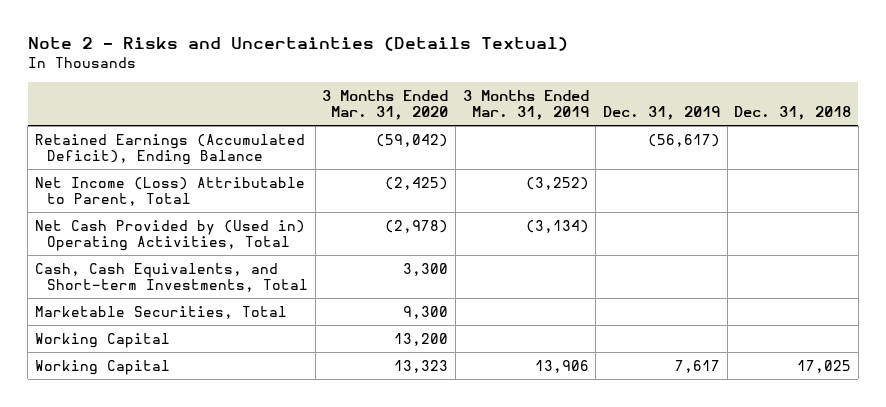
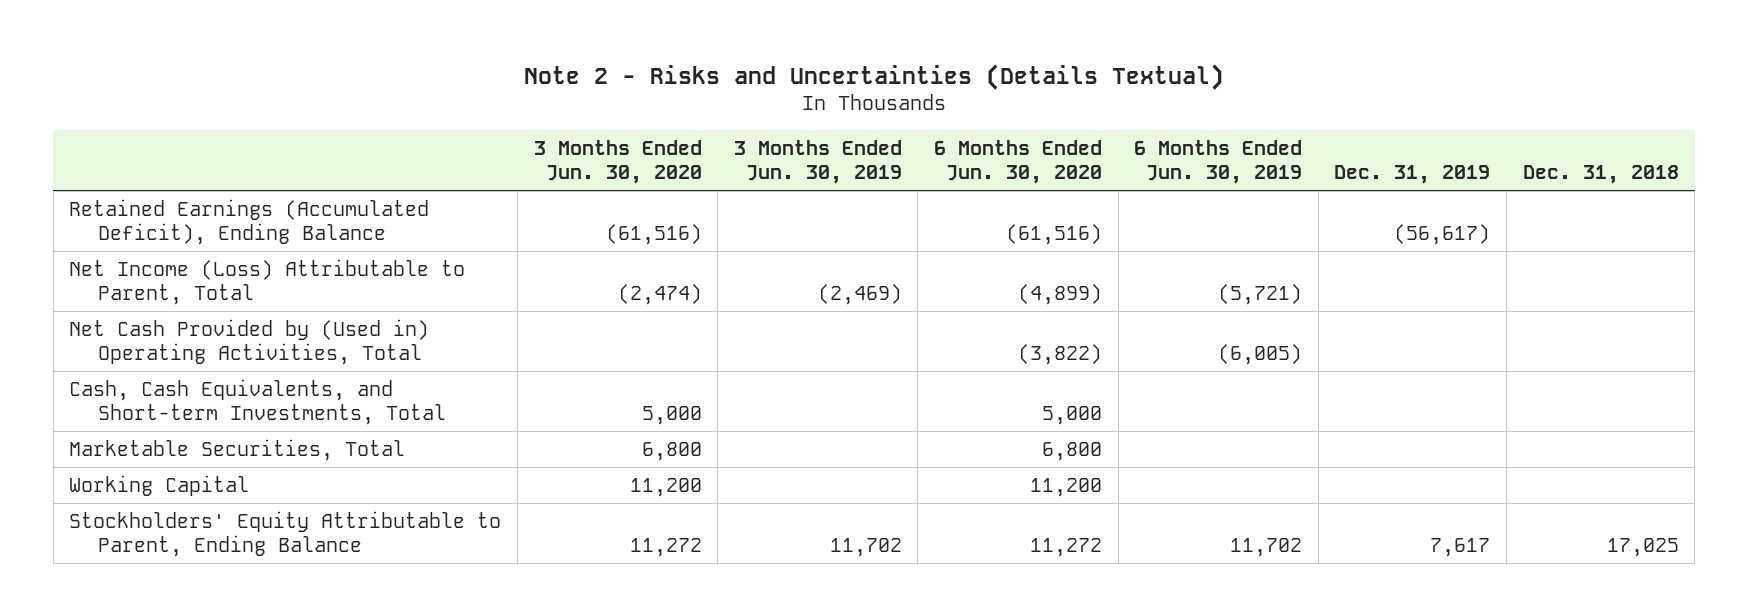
[322,89,449,120] 3 Months Ended Mar. 31, 2020 -> none
[462,89,589,120] 3 Months Ended Mar. 31, 2019 -> none
none -> [533,139,702,185] 3 Months Ended Jun. 30, 2020
none -> [733,139,902,185] 3 Months Ended Jun. 30, 2019
none -> [934,139,1103,185] 6 Months Ended Jun. 30, 2020
none -> [1134,139,1303,185] 6 Months Ended Jun. 30, 2019
[35,359,171,375] Working Capital -> [69,510,502,558] Stockholders' Equity Attributable to Parent, Ending Balance

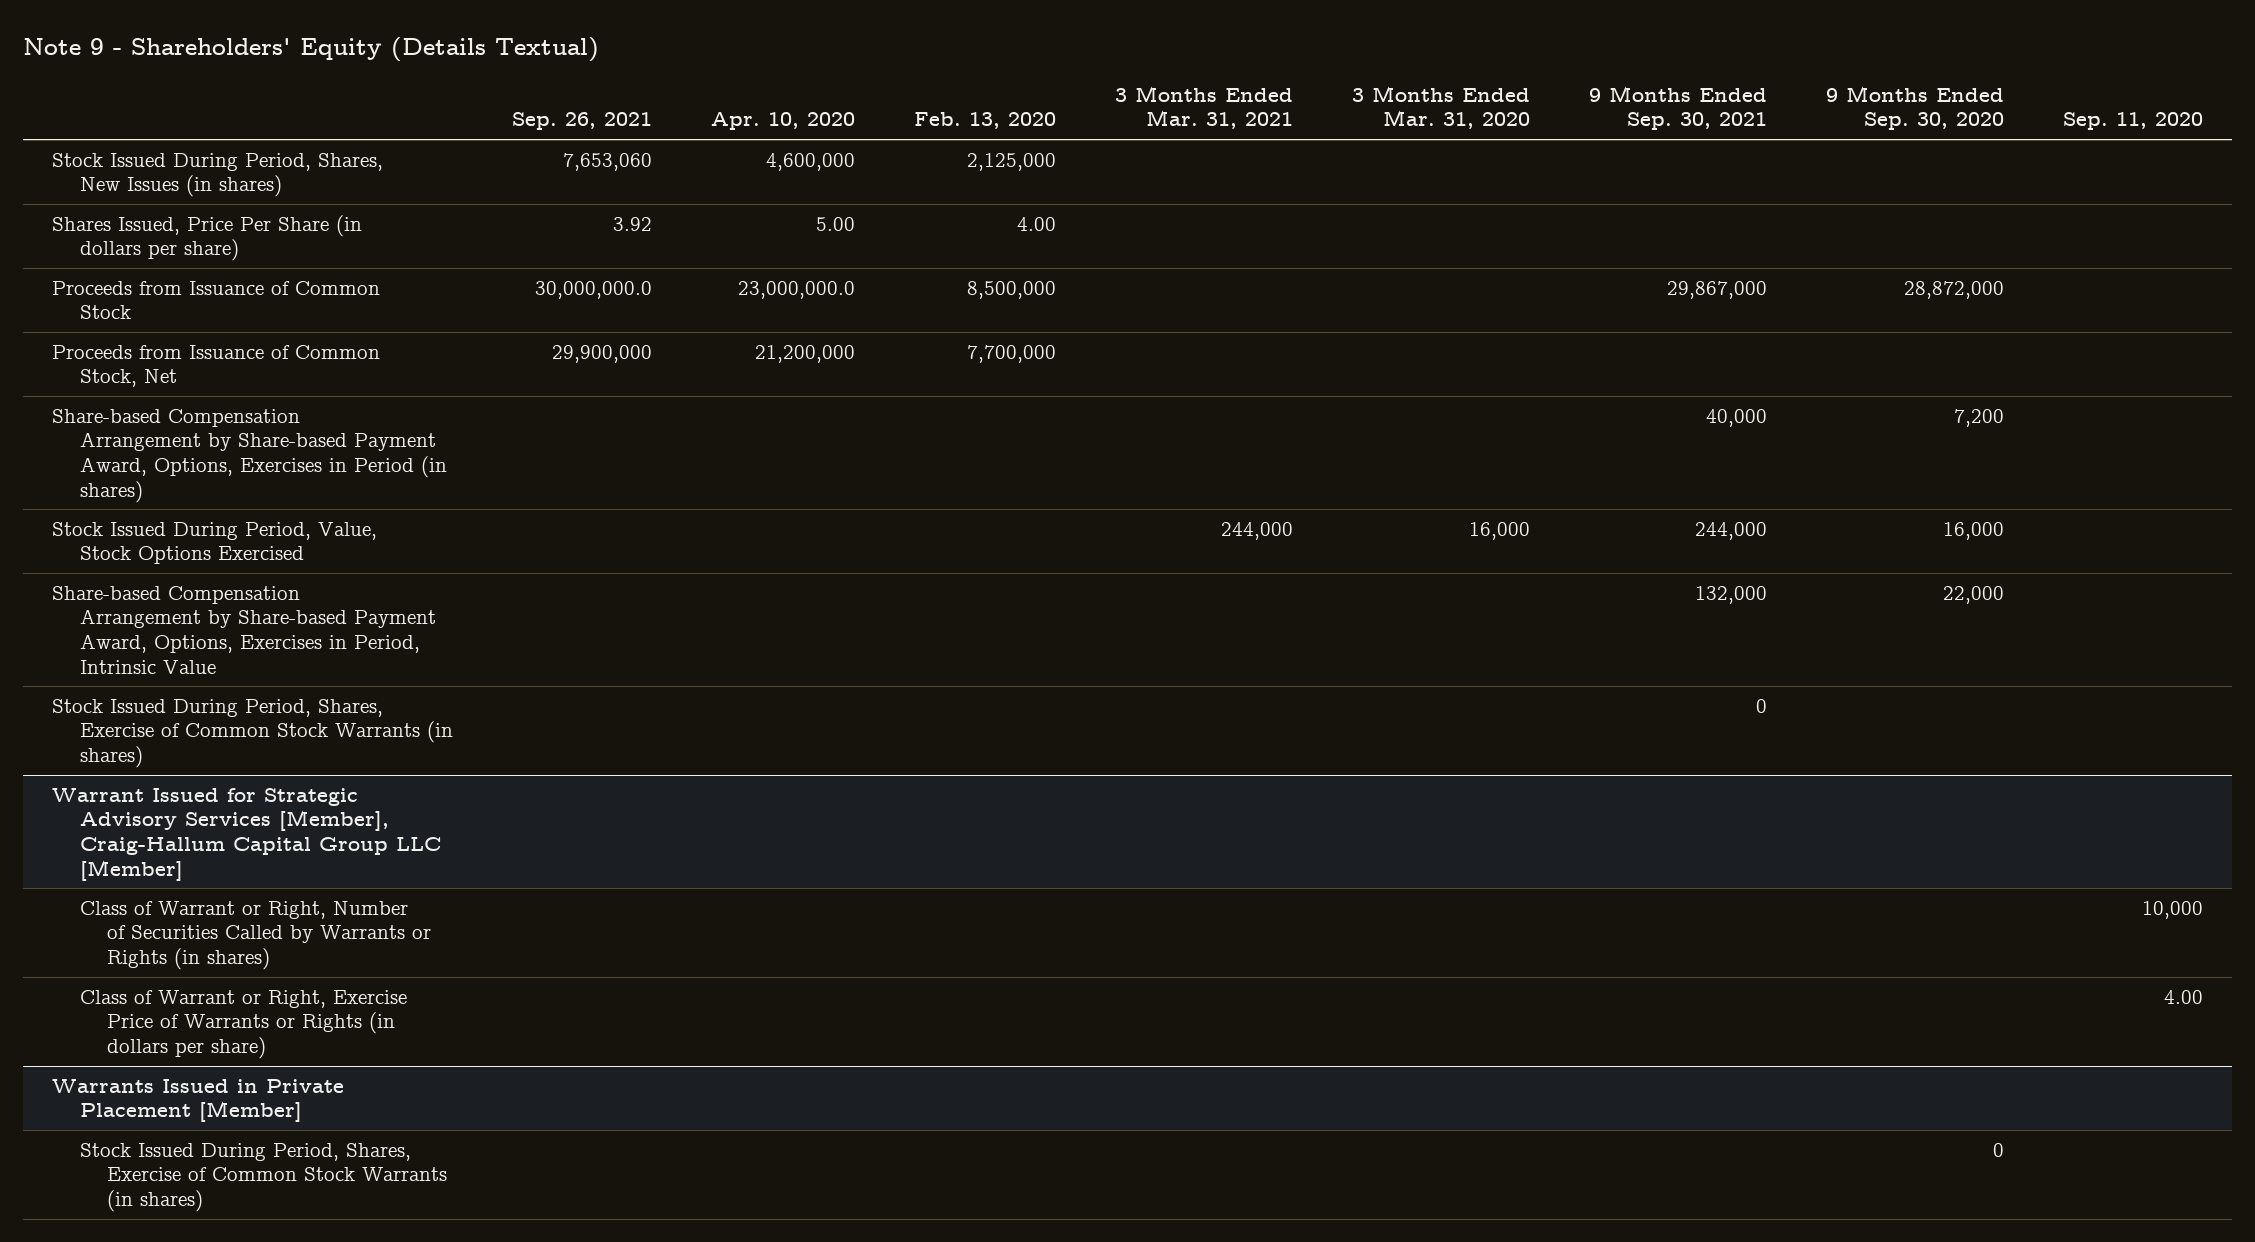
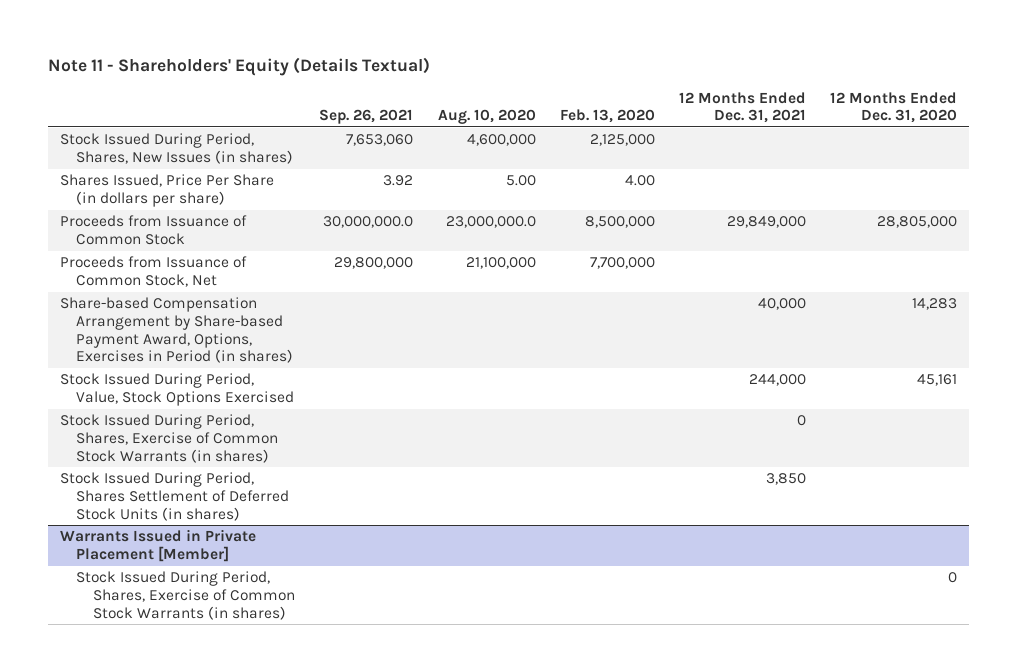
[22,36,599,62] Note 9 - Shareholders' Equity (Details Textual) -> [47,57,430,77] Note 11 - Shareholders' Equity (Details Textual)
[710,112,855,131] Apr. 10, 2020 -> none
[1114,85,1293,130] 3 Months Ended Mar. 31, 2021 -> none
[1351,85,1530,130] 3 Months Ended Mar. 31, 2020 -> none
[1588,85,1767,131] 9 Months Ended Sep. 30, 2021 -> none
[1825,85,2004,131] 9 Months Ended Sep. 30, 2020 -> none
[2062,112,2203,131] Sep. 11, 2020 -> none
none -> [437,109,536,125] Aug. 10, 2020
none -> [678,91,806,124] 12 Months Ended Dec. 31, 2021
none -> [830,91,958,124] 12 Months Ended Dec. 31, 2020
[551,344,652,363] 29,900,000 -> [334,257,414,270] 29,800,000
[52,585,436,674] Share-based Compensation Arrangement by Share-based Payment Award, Options, Exercises in Period, Intrinsic Value -> none
[52,787,441,881] Warrant Issued for Strategic Advisory Services [Member], Craig-Hallum Capital Group LLC [Member] -> none
[79,900,432,971] Class of Warrant or Right, Number of Securities Called by Warrants or Rights (in shares) -> none
[79,989,407,1060] Class of Warrant or Right, Exercise Price of Warrants or Rights (in dollars per share) -> none
none -> [59,472,290,521] Stock Issued During Period, Shares Settlement of Deferred Stock Units (in shares)

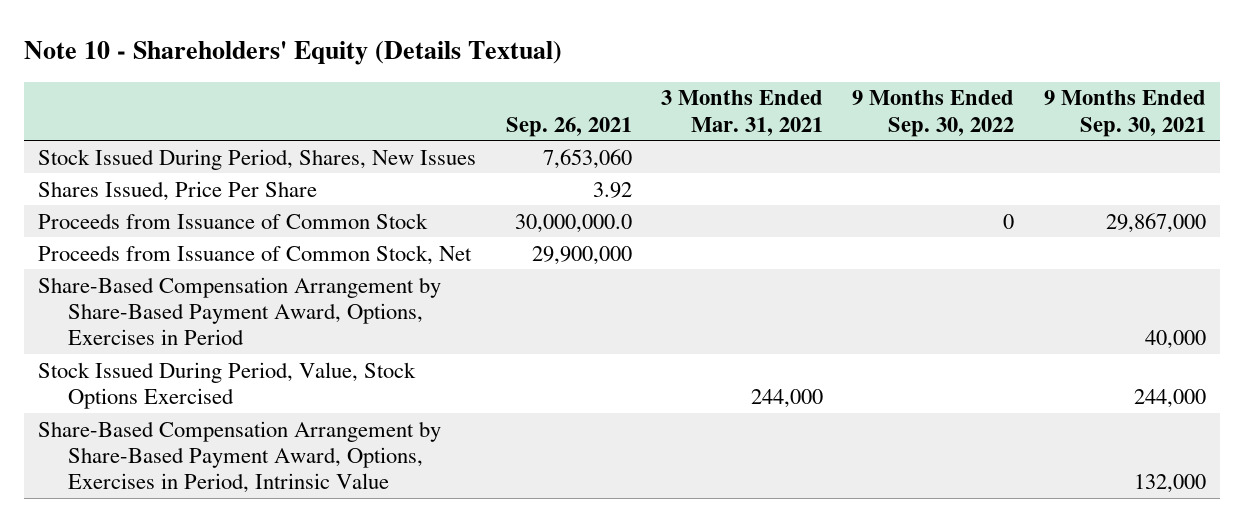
[47,57,430,77] Note 11 - Shareholders' Equity (Details Textual) -> [23,40,562,65] Note 10 - Shareholders' Equity (Details Textual)
[437,109,536,125] Aug. 10, 2020 -> none
[559,109,655,124] Feb. 13, 2020 -> none
[678,91,806,124] 12 Months Ended Dec. 31, 2021 -> none
[830,91,958,124] 12 Months Ended Dec. 31, 2020 -> none
none -> [661,90,824,136] 3 Months Ended Mar. 31, 2021
none -> [852,90,1015,137] 9 Months Ended Sep. 30, 2022
none -> [1043,90,1206,137] 9 Months Ended Sep. 30, 2021
[59,133,294,164] Stock Issued During Period, Shares, New Issues (in shares) -> [38,148,477,170] Stock Issued During Period, Shares, New Issues
[59,174,274,207] Shares Issued, Price Per Share (in dollars per share) -> [38,180,318,201] Shares Issued, Price Per Share
[334,257,414,270] 29,800,000 -> [531,245,632,265] 29,900,000
[59,297,294,364] Share-based Compensation Arrangement by Share-based Payment Award, Options, Exercises in Period (in shares) -> [38,276,442,346] Share-Based Compensation Arrangement by Share-Based Payment Award, Options, Exercises in Period
[59,414,279,463] Stock Issued During Period, Shares, Exercise of Common Stock Warrants (in shares) -> none
[59,472,290,521] Stock Issued During Period, Shares Settlement of Deferred Stock Units (in shares) -> none
[59,529,256,562] Warrants Issued in Private Placement [Member] -> none
[76,571,296,620] Stock Issued During Period, Shares, Exercise of Common Stock Warrants (in shares) -> none
none -> [38,420,442,494] Share-Based Compensation Arrangement by Share-Based Payment Award, Options, Exercises in Period, Intrinsic Value

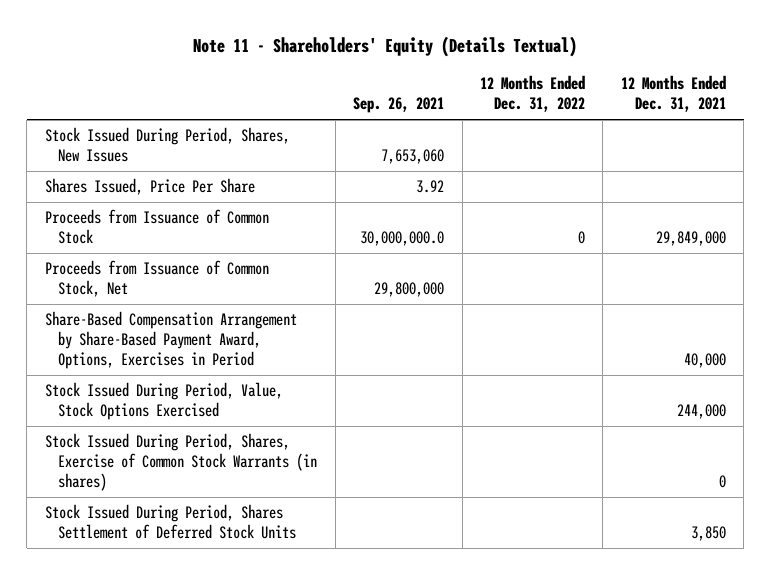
[23,40,562,65] Note 10 - Shareholders' Equity (Details Textual) -> [193,36,578,58] Note 11 - Shareholders' Equity (Details Textual)
[661,90,824,136] 3 Months Ended Mar. 31, 2021 -> none
[852,90,1015,137] 9 Months Ended Sep. 30, 2022 -> none
[1043,90,1206,137] 9 Months Ended Sep. 30, 2021 -> none
none -> [479,75,585,113] 12 Months Ended Dec. 31, 2022
none -> [620,75,726,113] 12 Months Ended Dec. 31, 2021
[531,245,632,265] 29,900,000 -> [374,282,445,298] 29,800,000
[38,420,442,494] Share-Based Compensation Arrangement by Share-Based Payment Award, Options, Exercises in Period, Intrinsic Value -> none
none -> [44,433,318,492] Stock Issued During Period, Shares, Exercise of Common Stock Warrants (in shares)
none -> [44,504,297,540] Stock Issued During Period, Shares Settlement of Deferred Stock Units

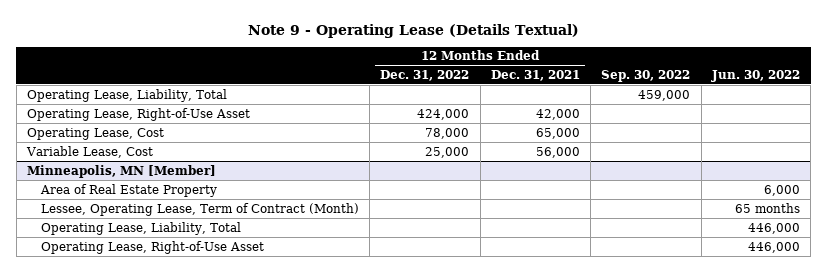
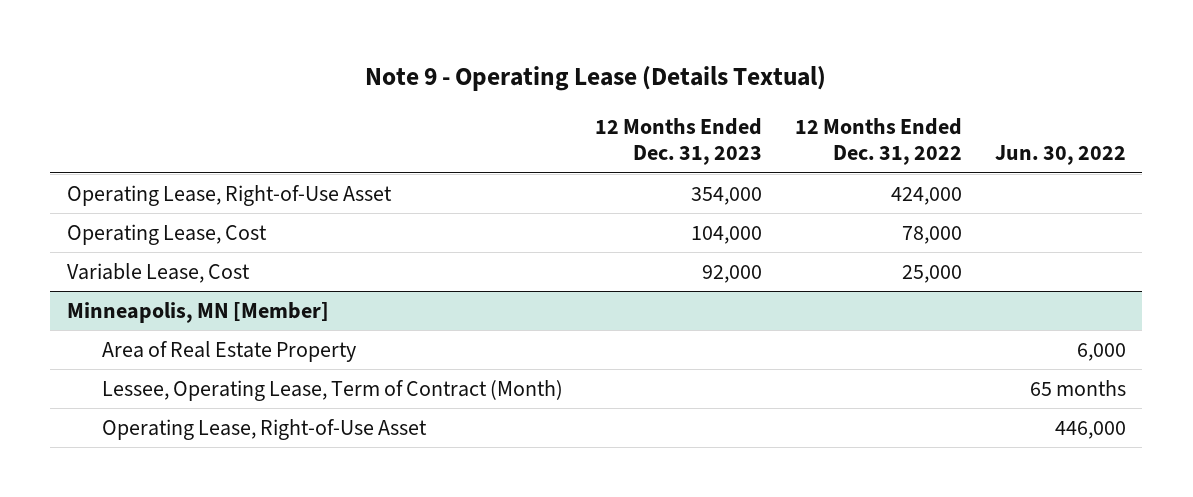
[490,69,580,81] Dec. 31, 2021 -> none
[601,69,691,82] Sep. 30, 2022 -> none
none -> [595,118,763,166] 12 Months Ended Dec. 31, 2023
[27,88,228,102] Operating Lease, Liability, Total -> none
[40,221,241,235] Operating Lease, Liability, Total -> none

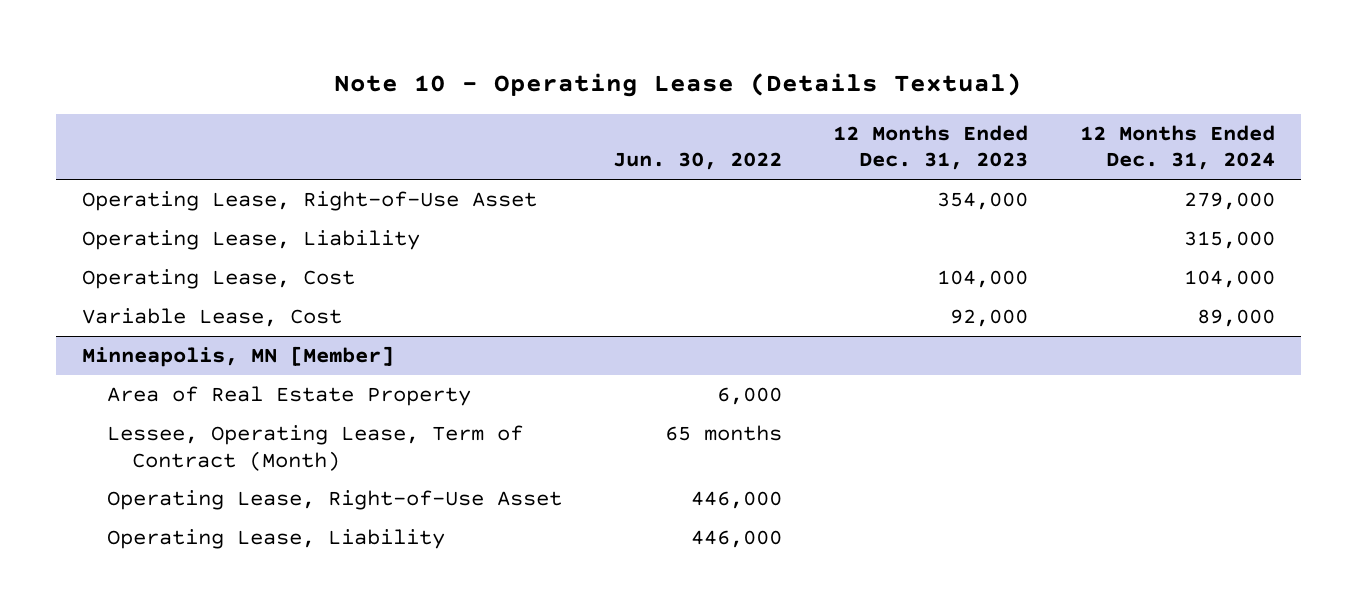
[365,65,827,91] Note 9 - Operating Lease (Details Textual) -> [334,72,1023,97] Note 10 - Operating Lease (Details Textual)
[795,118,963,166] 12 Months Ended Dec. 31, 2022 -> none
none -> [1079,124,1275,171] 12 Months Ended Dec. 31, 2024
none -> [81,230,420,251] Operating Lease, Liability
none -> [106,529,445,550] Operating Lease, Liability

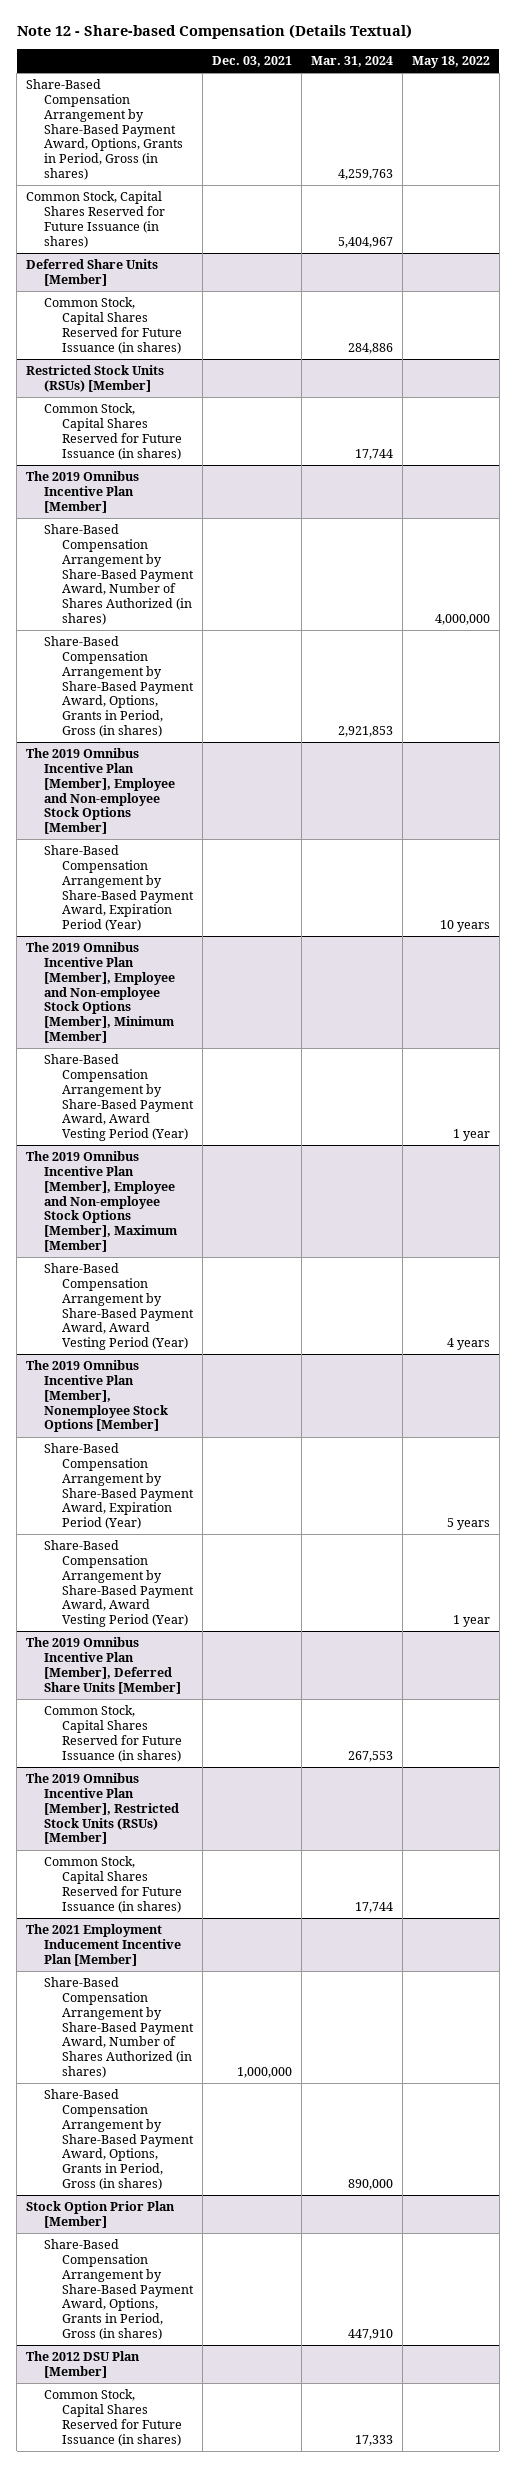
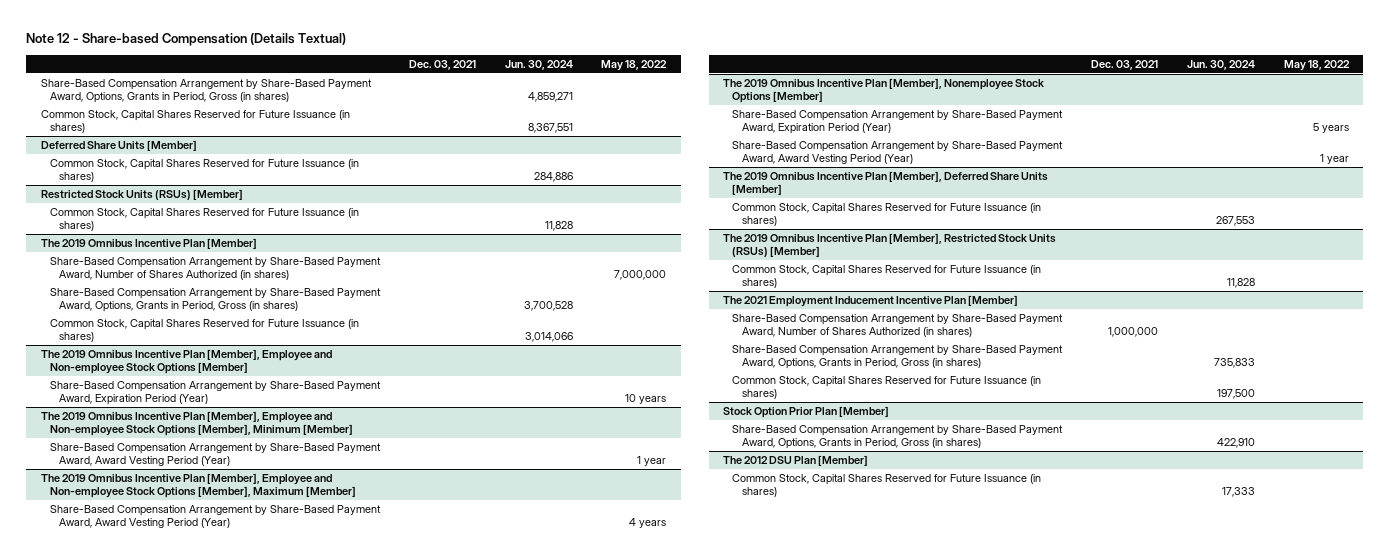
[310,56,393,68] Mar. 31, 2024 -> none
none -> [504,59,573,70] Jun. 30, 2024
[434,614,490,626] 4,000,000 -> [614,270,667,281] 7,000,000
none -> [49,319,359,343] Common Stock, Capital Shares Reserved for Future Issuance (in shares)
none -> [732,376,1042,400] Common Stock, Capital Shares Reserved for Future Issuance (in shares)

